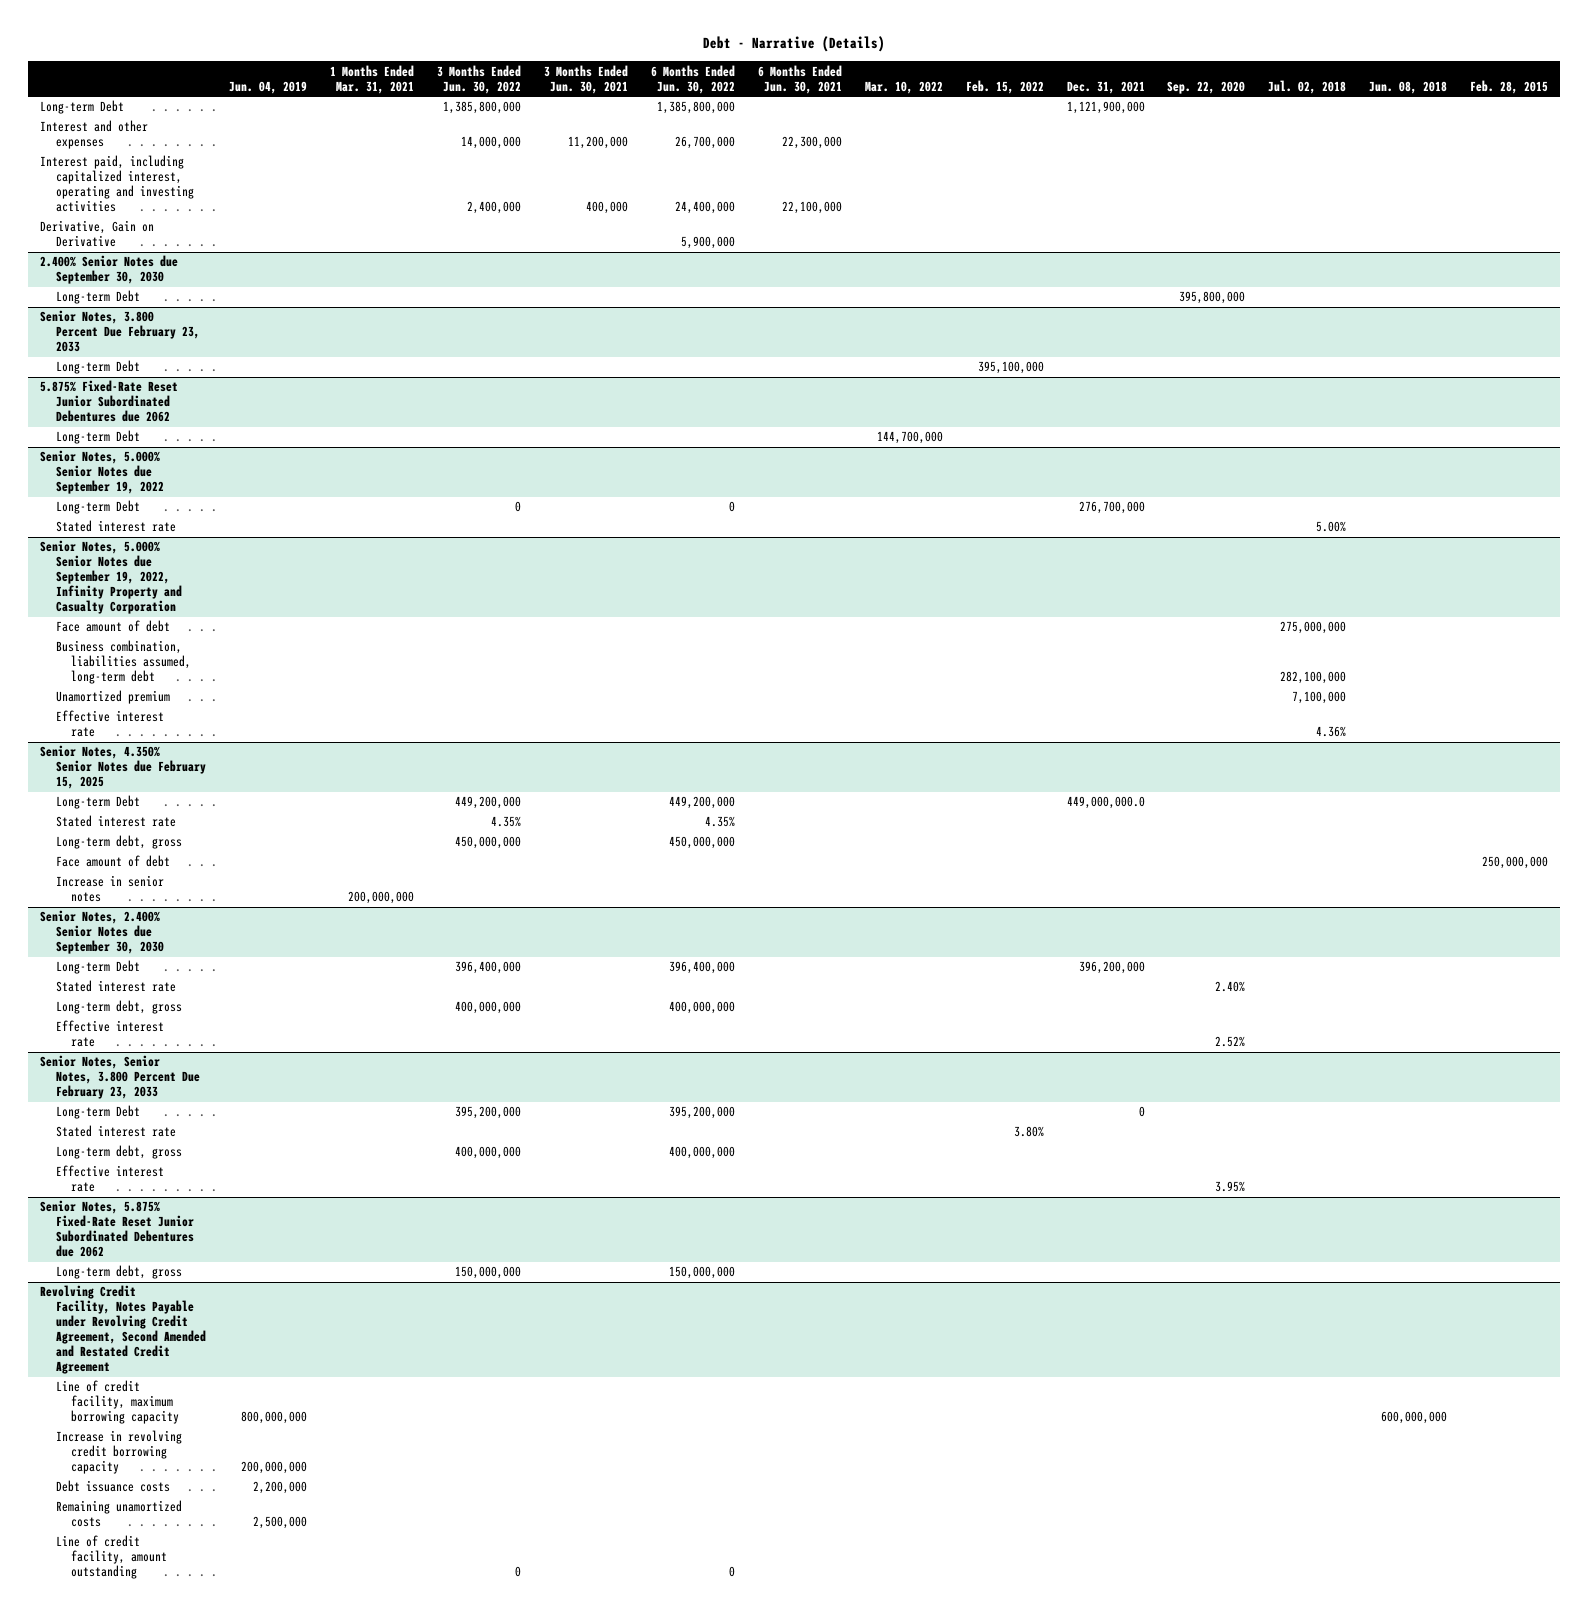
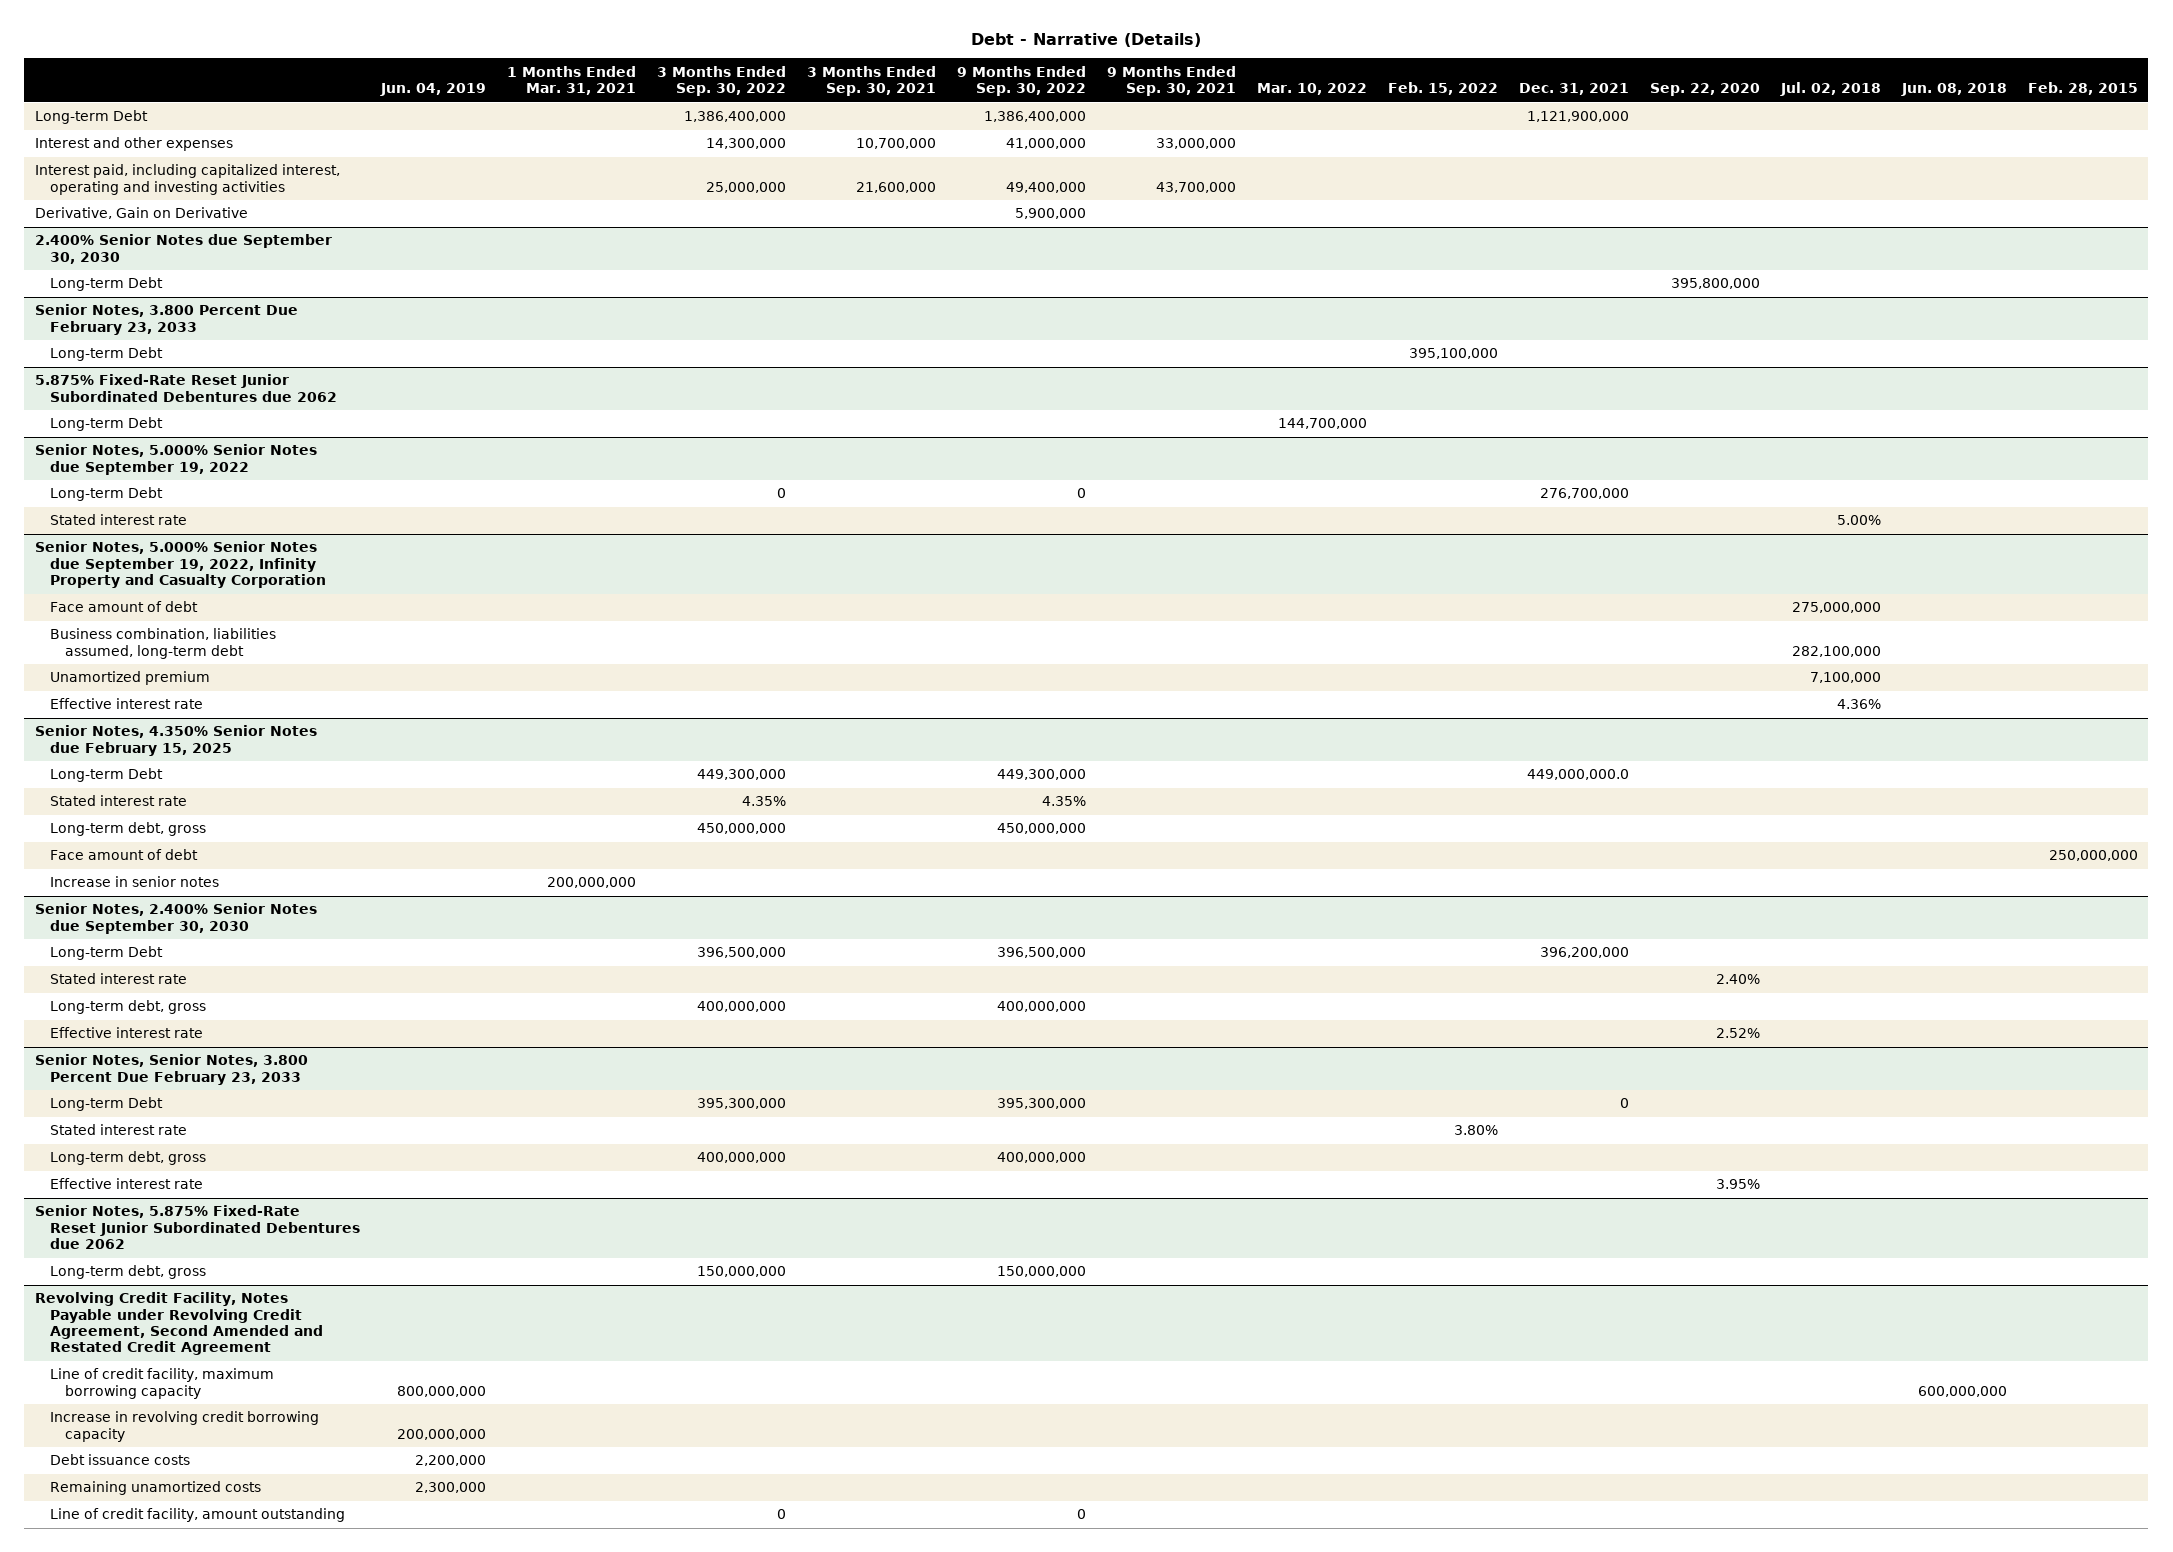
[436,64,521,94] 3 Months Ended Jun. 30, 2022 -> none
[543,64,628,94] 3 Months Ended Jun. 30, 2021 -> none
[650,64,735,94] 6 Months Ended Jun. 30, 2022 -> none
[757,64,842,94] 6 Months Ended Jun. 30, 2021 -> none
none -> [656,65,786,97] 3 Months Ended Sep. 30, 2022
none -> [806,65,936,97] 3 Months Ended Sep. 30, 2021
none -> [956,65,1086,97] 9 Months Ended Sep. 30, 2022
none -> [1106,65,1236,97] 9 Months Ended Sep. 30, 2021
[252,1516,307,1530] 2,500,000 -> [414,1482,486,1494] 2,300,000

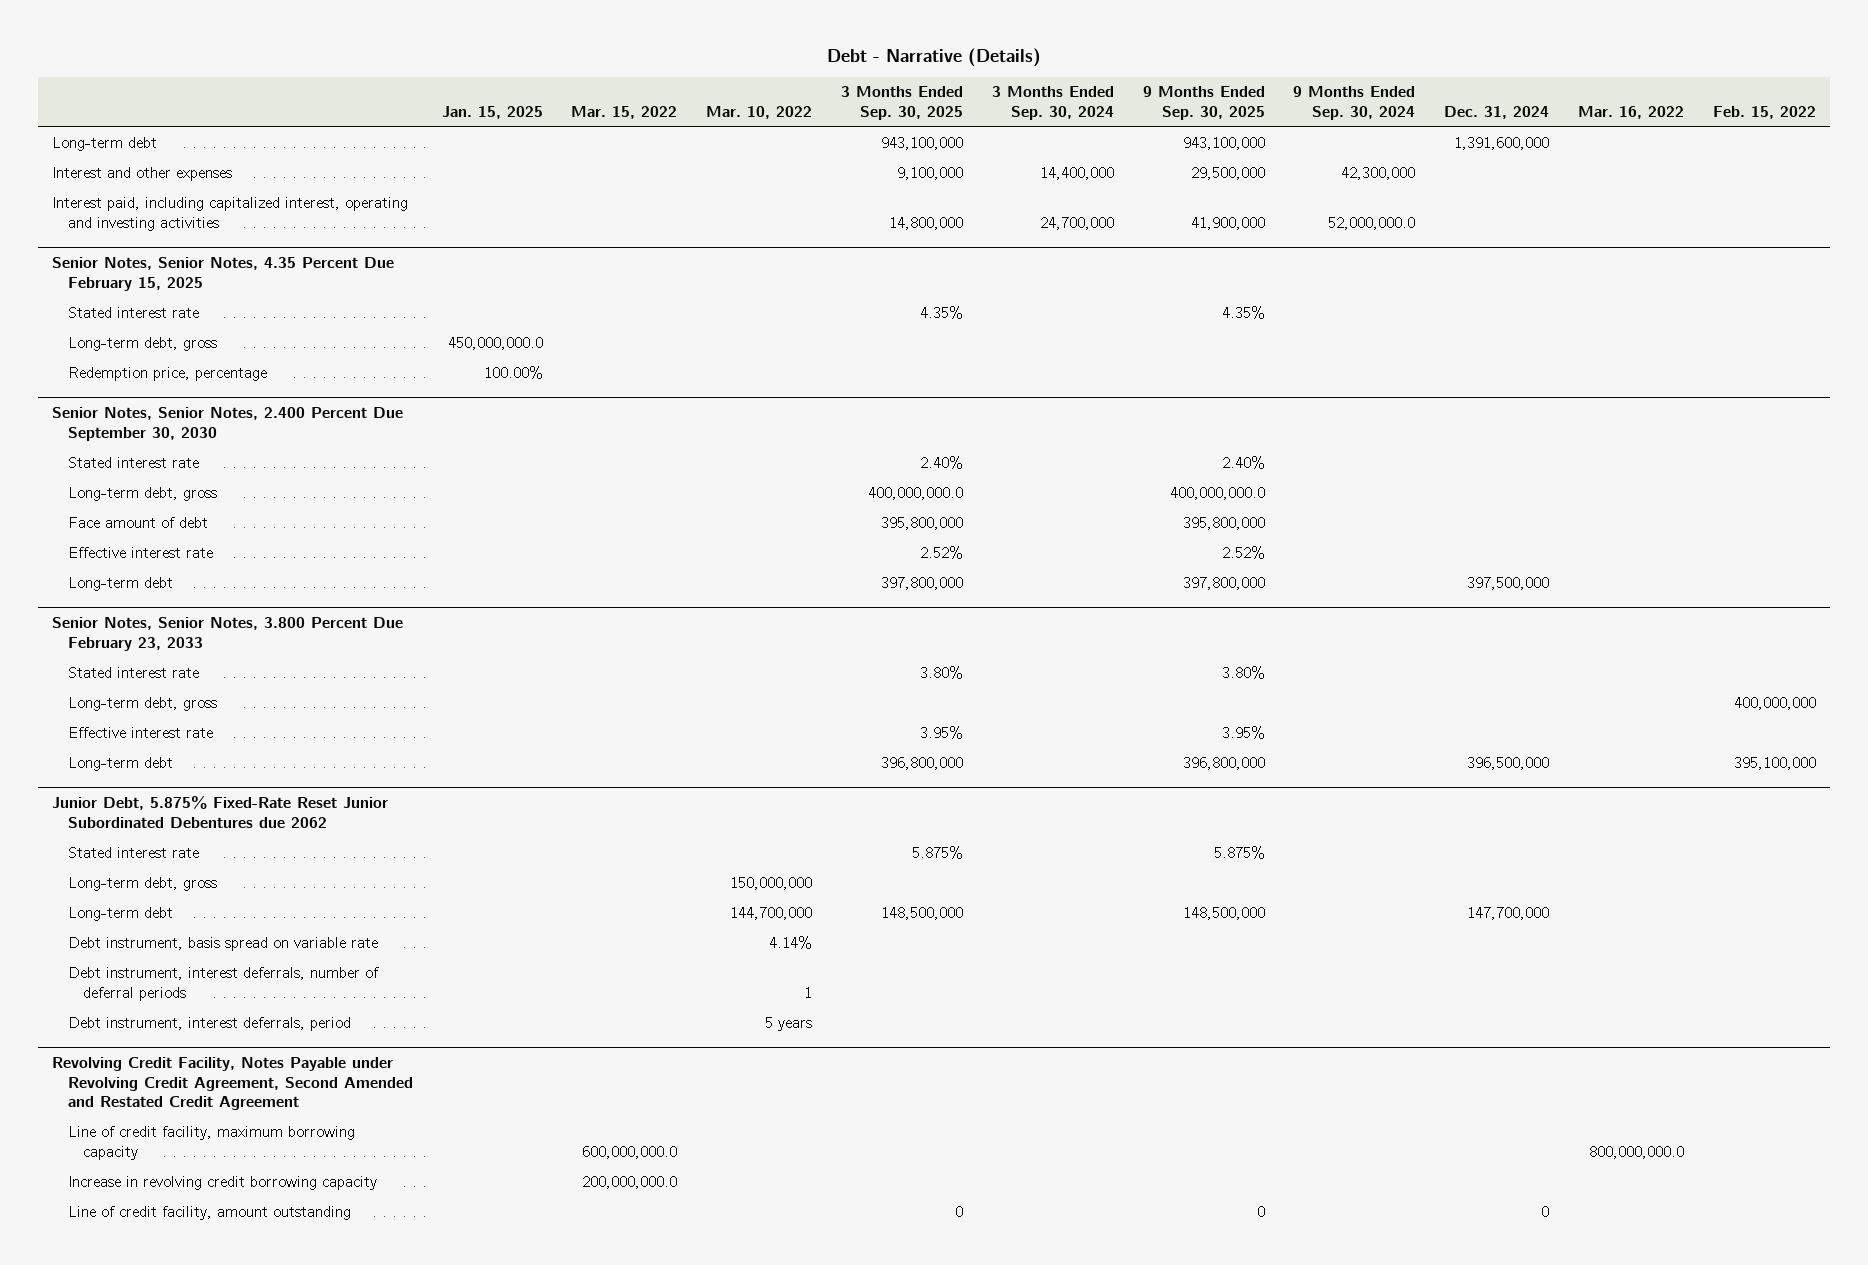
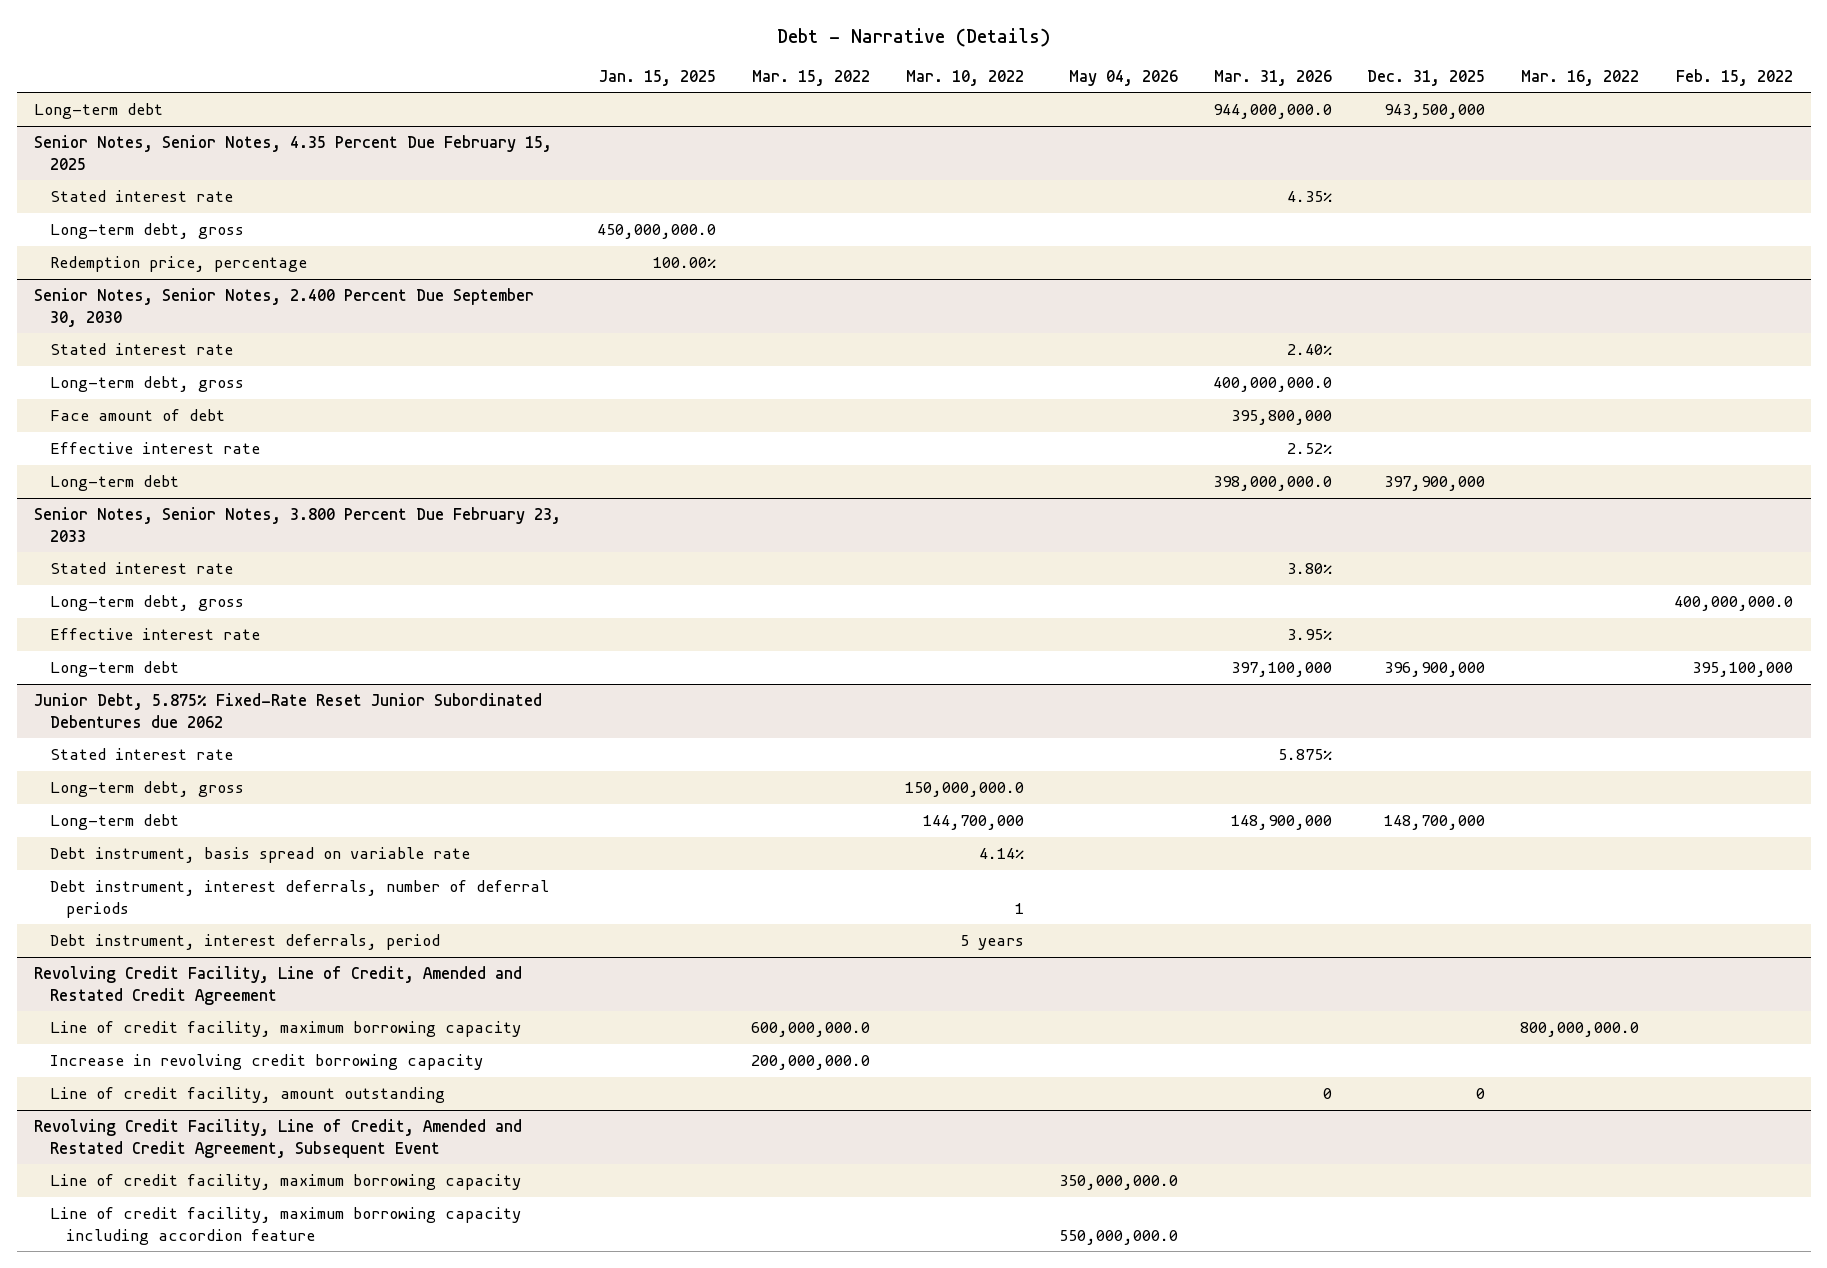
[840,86,963,121] 3 Months Ended Sep. 30, 2025 -> none
[991,86,1114,121] 3 Months Ended Sep. 30, 2024 -> none
[1142,86,1265,121] 9 Months Ended Sep. 30, 2025 -> none
[1293,86,1416,121] 9 Months Ended Sep. 30, 2024 -> none
[1444,106,1550,120] Dec. 31, 2024 -> none
none -> [1068,69,1178,86] May 04, 2026
none -> [1213,69,1332,86] Mar. 31, 2026
none -> [1366,69,1485,86] Dec. 31, 2025
[52,167,233,182] Interest and other expenses -> none
[52,197,409,231] Interest paid, including capitalized interest, operating and investing activities -> none
[1733,697,1816,711] 400,000,000 -> [1673,596,1793,612] 400,000,000.0
[730,877,813,891] 150,000,000 -> [904,782,1024,798] 150,000,000.0
[52,1057,413,1111] Revolving Credit Facility, Notes Payable under Revolving Credit Agreement, Second Amended and Restated Credit Agreement -> [34,966,523,1005] Revolving Credit Facility, Line of Credit, Amended and Restated Credit Agreement
none -> [34,1119,523,1158] Revolving Credit Facility, Line of Credit, Amended and Restated Credit Agreement, Subsequent Event
none -> [50,1174,522,1191] Line of credit facility, maximum borrowing capacity
none -> [50,1207,522,1245] Line of credit facility, maximum borrowing capacity including accordion feature

